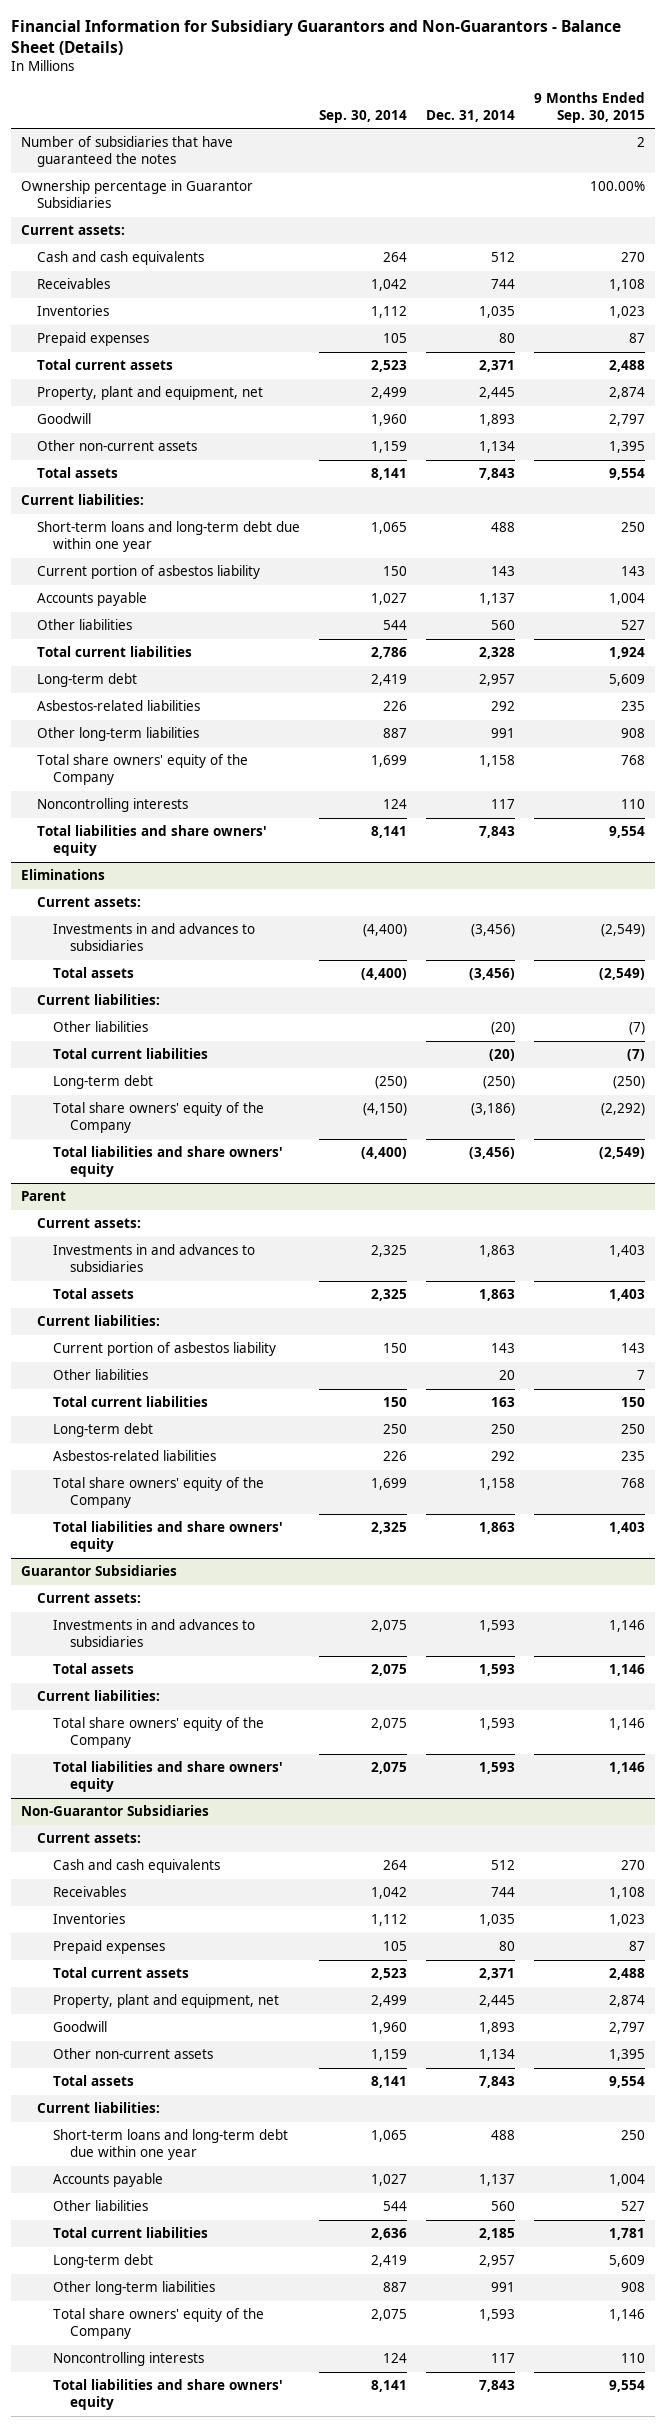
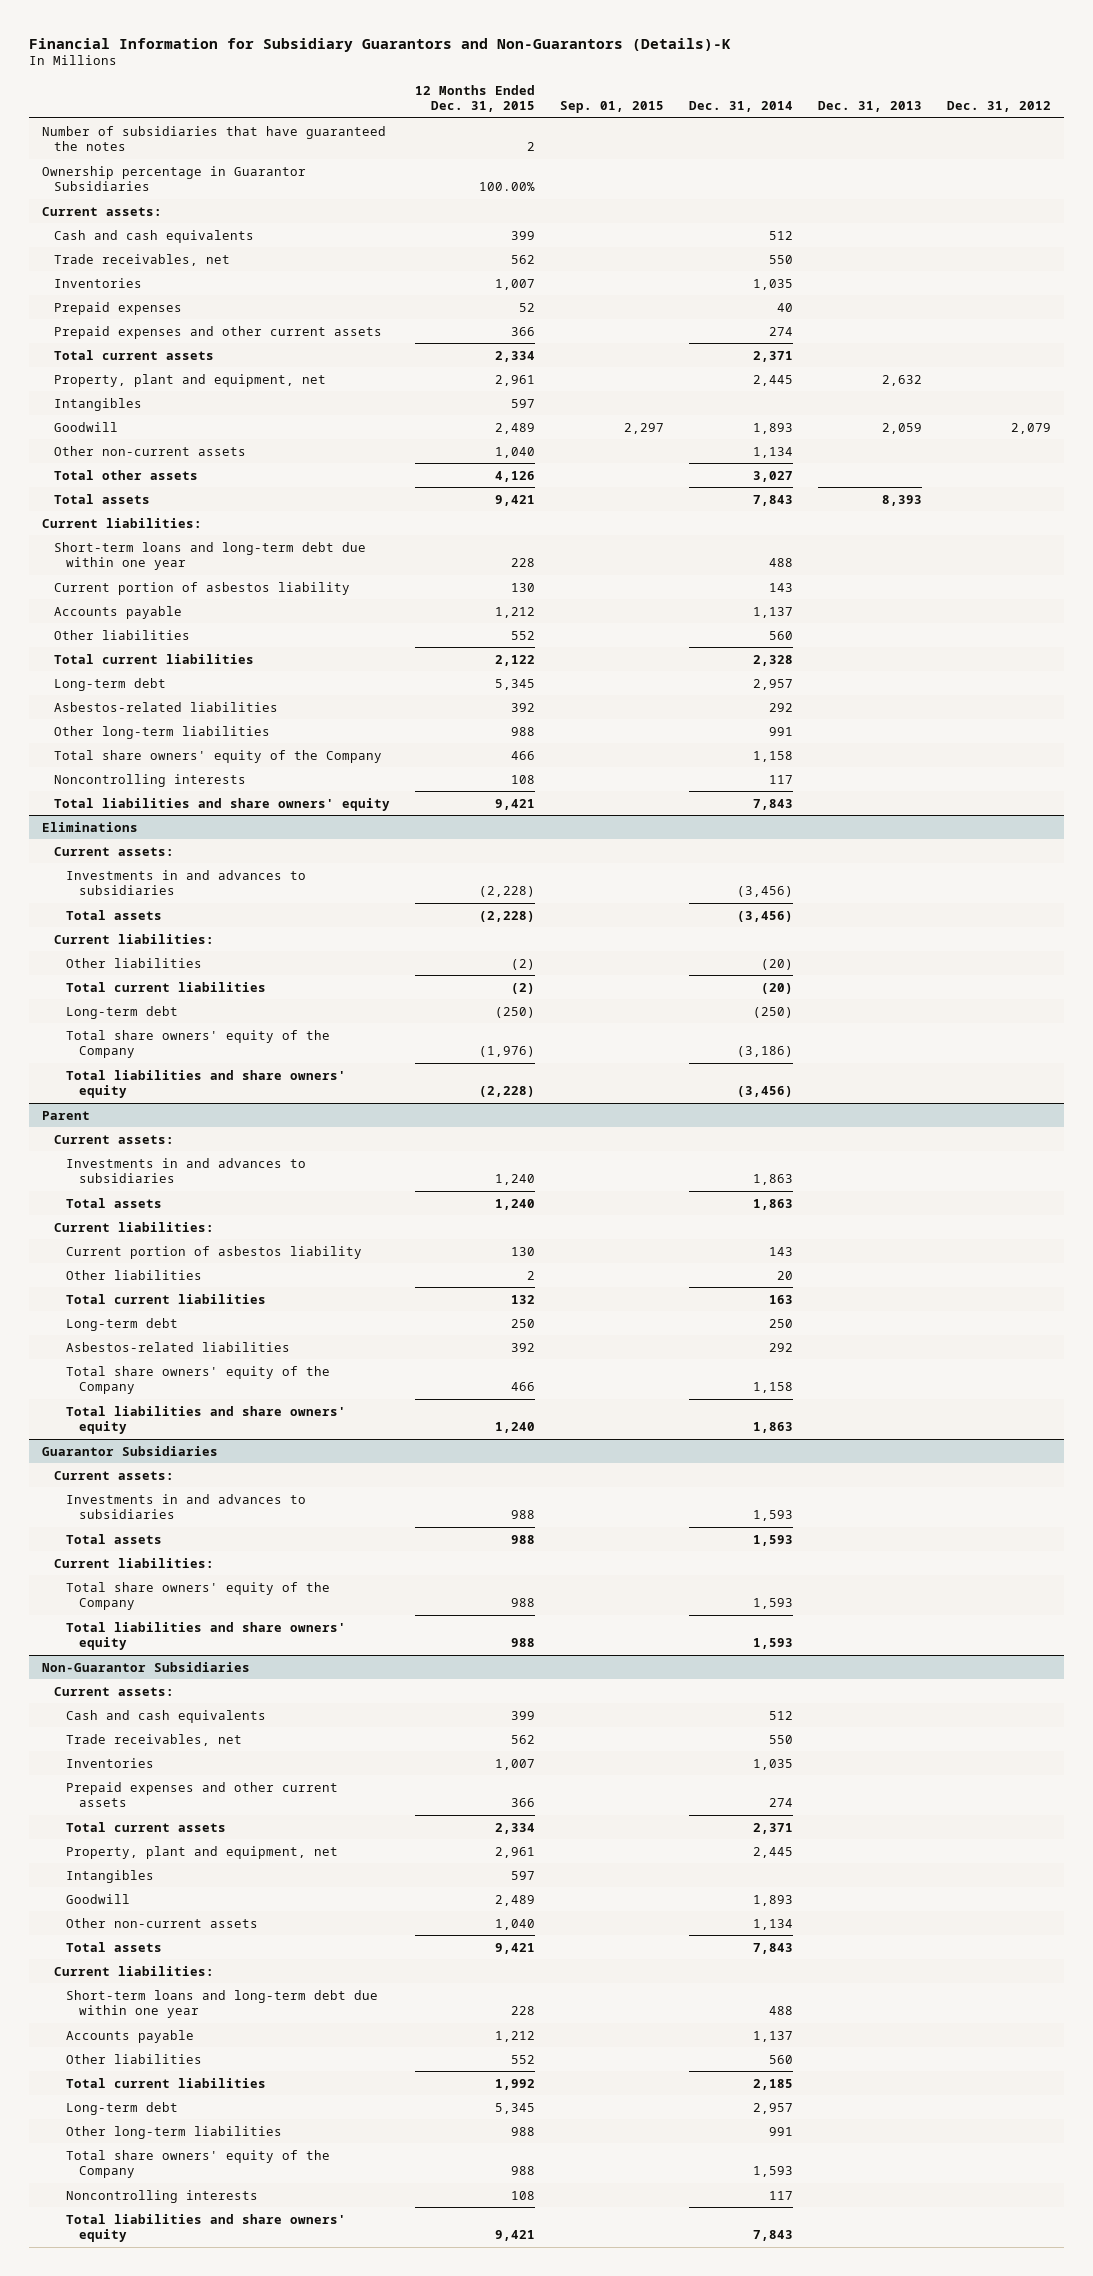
[11,19,622,55] Financial Information for Subsidiary Guarantors and Non-Guarantors - Balance Sheet (Details) -> [28,37,731,52] Financial Information for Subsidiary Guarantors and Non-Guarantors (Details)-K
[319,109,408,123] Sep. 30, 2014 -> none
[534,91,646,123] 9 Months Ended Sep. 30, 2015 -> none
none -> [415,84,536,113] 12 Months Ended Dec. 31, 2015
none -> [560,101,665,114] Sep. 01, 2015
none -> [818,101,923,113] Dec. 31, 2013
none -> [947,101,1052,113] Dec. 31, 2012
[37,278,111,290] Receivables -> [53,253,230,266] Trade receivables, net
[491,279,516,290] 744 -> [769,254,794,264] 550
[499,333,516,344] 80 -> [777,302,794,312] 40
none -> [53,325,382,339] Prepaid expenses and other current assets
none -> [53,397,142,411] Intangibles
none -> [53,469,198,480] Total other assets
[53,1886,127,1898] Receivables -> [66,1733,243,1746] Trade receivables, net
[491,1887,516,1898] 744 -> [769,1734,794,1744] 550
[53,1940,166,1955] Prepaid expenses -> none
none -> [66,1781,339,1807] Prepaid expenses and other current assets
none -> [66,1869,155,1883] Intangibles

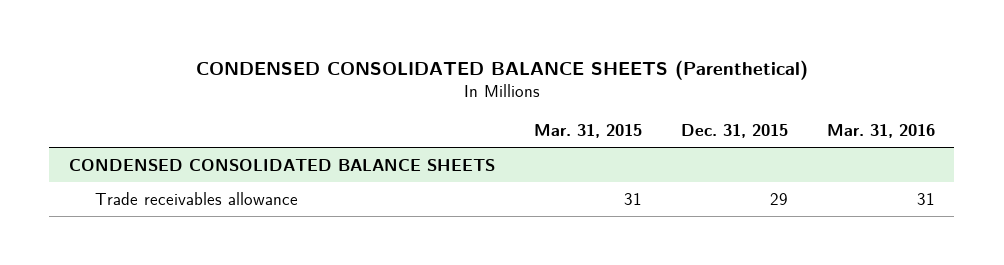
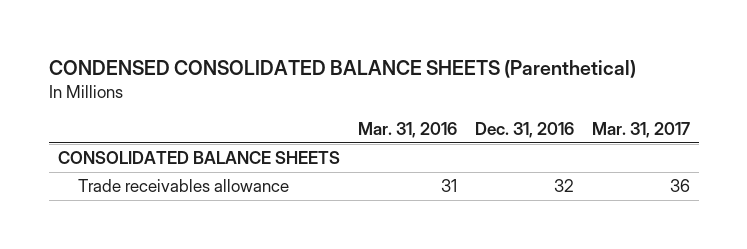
[533,123,642,138] Mar. 31, 2015 -> none
[680,123,788,138] Dec. 31, 2015 -> none
none -> [474,121,574,138] Dec. 31, 2016
none -> [591,121,690,138] Mar. 31, 2017
[68,158,495,171] CONDENSED CONSOLIDATED BALANCE SHEETS -> [57,151,340,165] CONSOLIDATED BALANCE SHEETS

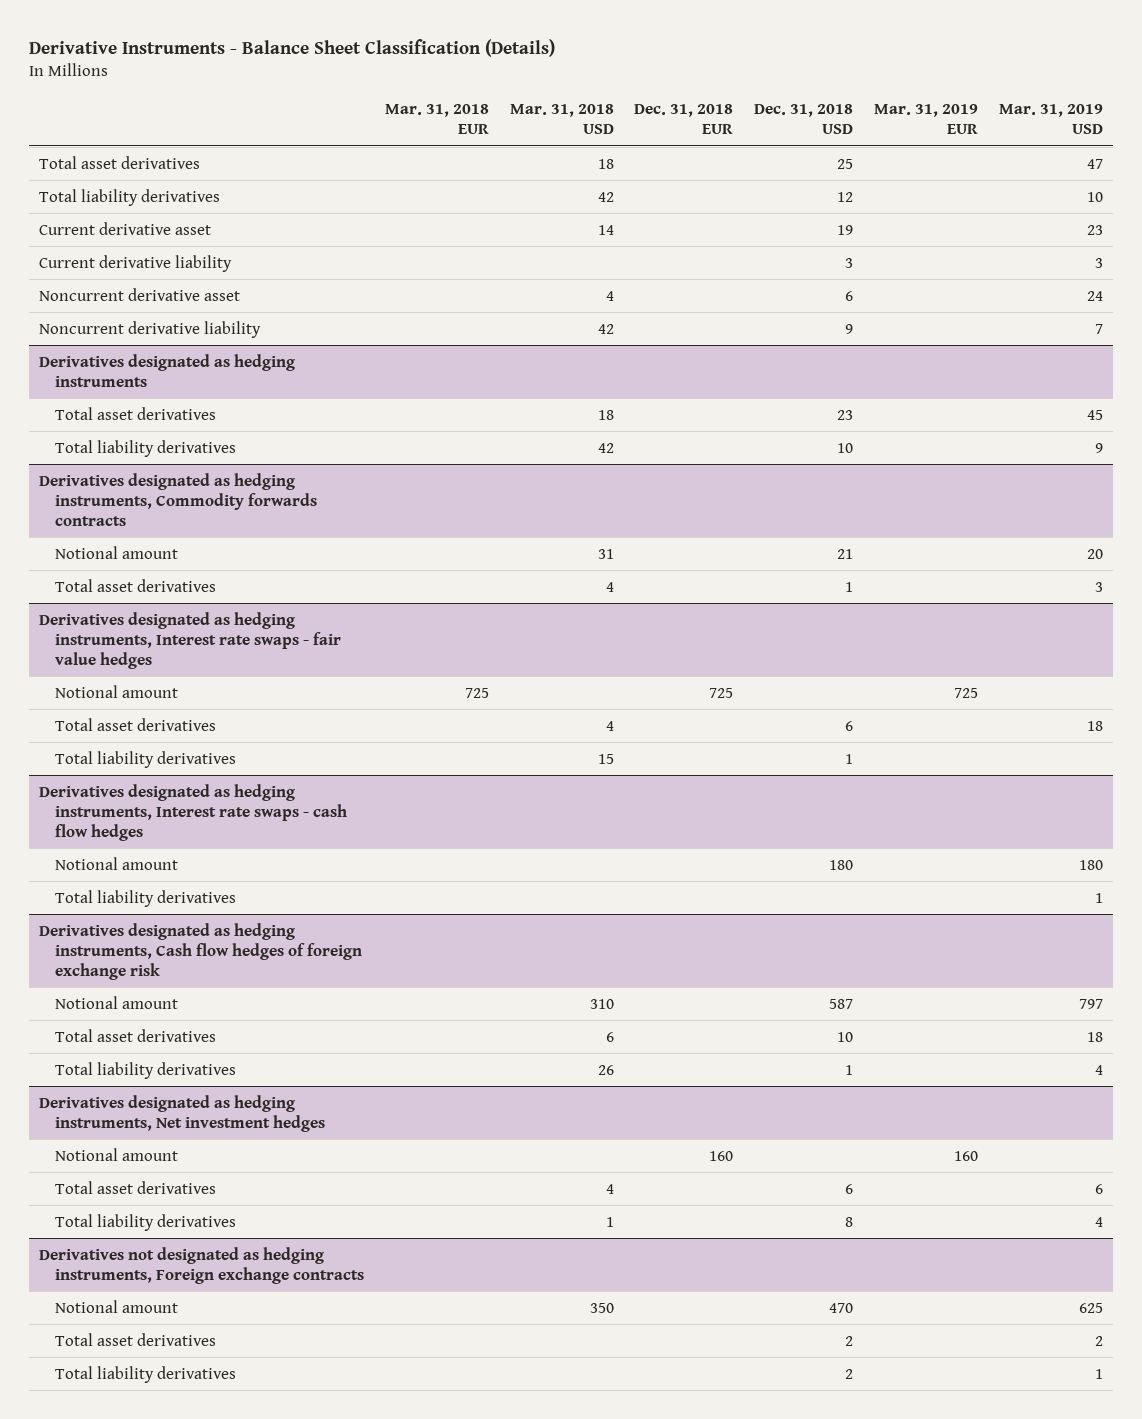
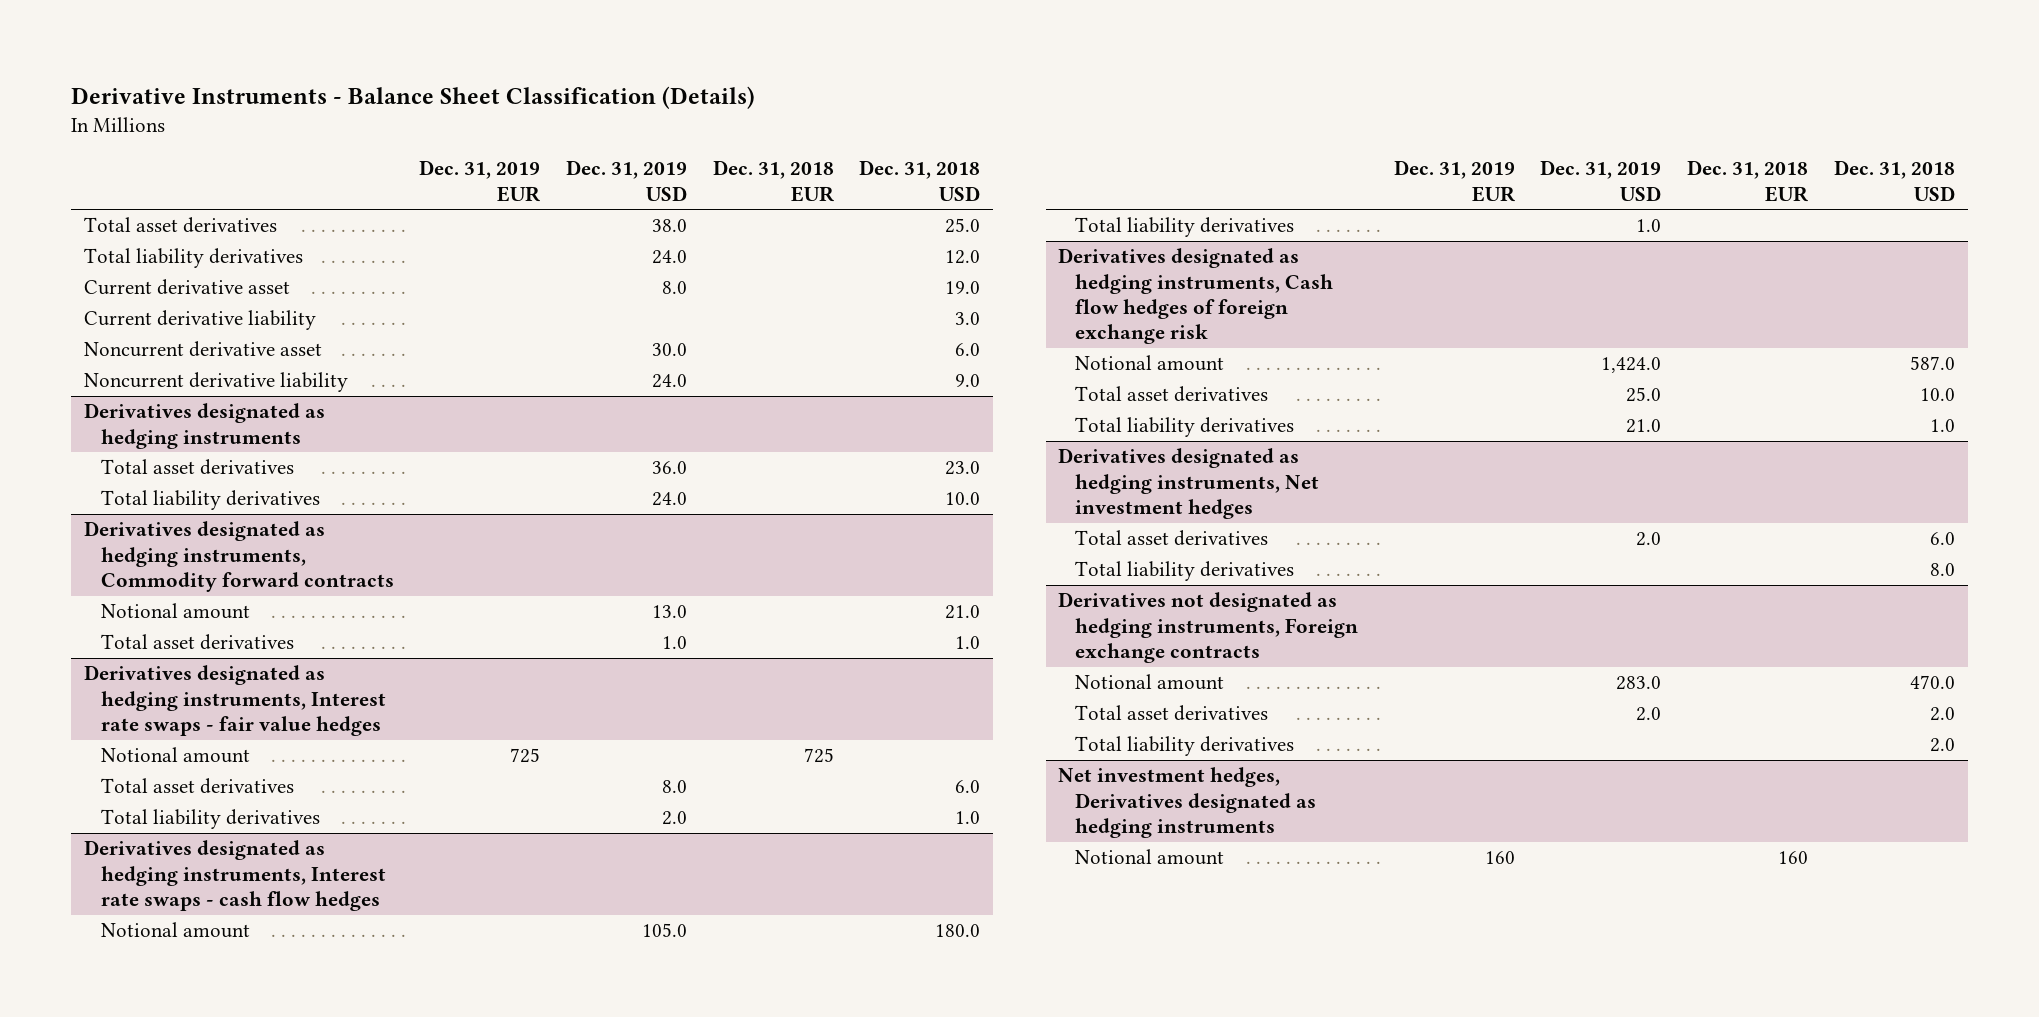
[384,104,489,135] Mar. 31, 2018 EUR -> none
[509,104,614,135] Mar. 31, 2018 USD -> none
[873,104,978,135] Mar. 31, 2019 EUR -> none
[998,104,1103,135] Mar. 31, 2019 USD -> none
none -> [419,160,541,202] Dec. 31, 2019 EUR
none -> [566,160,688,201] Dec. 31, 2019 USD
[837,158,854,169] 25 -> [945,218,981,234] 25.0
[837,191,854,202] 12 -> [945,250,981,265] 12.0
[837,224,854,235] 19 -> [945,281,981,295] 19.0
[845,257,854,268] 3 -> [955,312,981,326] 3.0
[845,290,854,301] 6 -> [955,343,981,357] 6.0
[845,323,854,334] 9 -> [955,374,981,388] 9.0
[837,409,854,420] 23 -> [945,461,981,476] 23.0
[837,442,854,453] 10 -> [945,492,981,506] 10.0
[39,472,317,526] Derivatives designated as hedging instruments, Commodity forwards contracts -> [84,521,394,592] Derivatives designated as hedging instruments, Commodity forward contracts
[837,548,854,559] 21 -> [945,605,981,620] 21.0
[845,581,854,592] 1 -> [955,636,981,650] 1.0
[845,720,854,731] 6 -> [955,780,981,794] 6.0
[845,753,854,764] 1 -> [955,811,981,825] 1.0
[829,859,854,870] 180 -> [935,924,981,938] 180.0
[829,998,854,1009] 587 -> [1909,356,1955,371] 587.0
[837,1031,854,1042] 10 -> [1919,388,1955,402] 10.0
[845,1064,854,1075] 1 -> [1929,419,1955,433] 1.0
[54,1147,178,1161] Notional amount -> none
[845,1183,854,1194] 6 -> [1929,532,1955,546] 6.0
[845,1216,854,1227] 8 -> [1929,563,1955,577] 8.0
[829,1302,854,1313] 470 -> [1909,675,1955,690] 470.0
[845,1335,854,1346] 2 -> [1929,707,1955,722] 2.0
[845,1368,854,1379] 2 -> [1929,738,1955,753] 2.0
none -> [1058,767,1317,838] Net investment hedges, Derivatives designated as hedging instruments
none -> [1075,849,1225,866] Notional amount

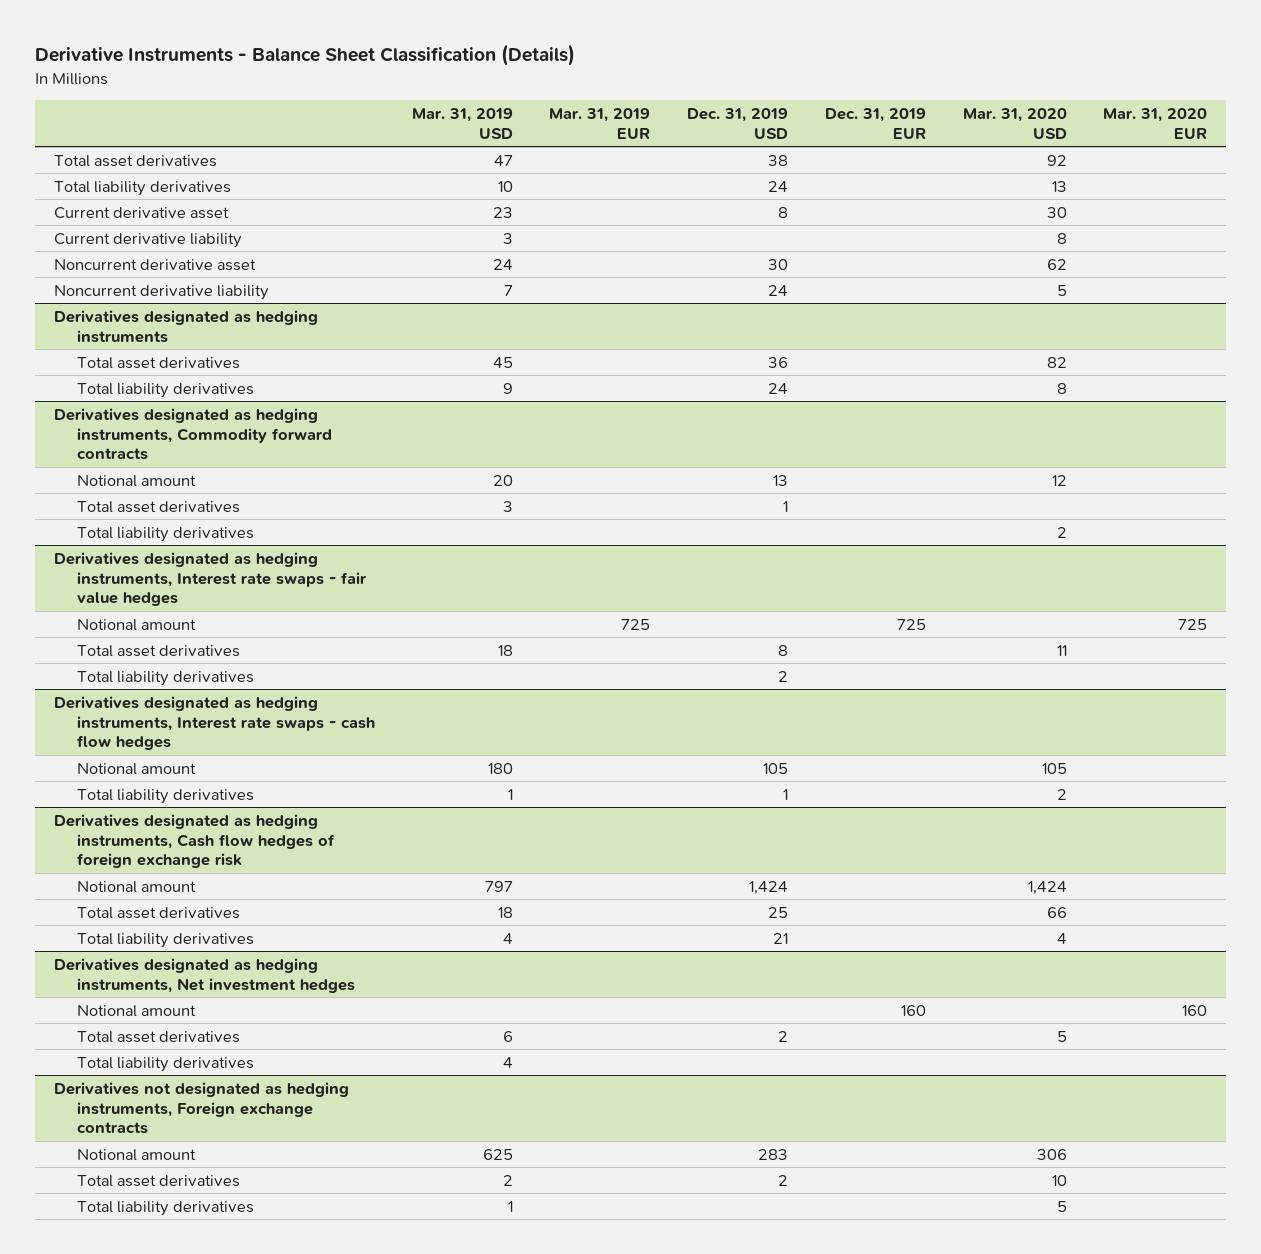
[712,160,834,202] Dec. 31, 2018 EUR -> none
[859,160,981,201] Dec. 31, 2018 USD -> none
none -> [411,108,513,139] Mar. 31, 2019 USD
none -> [549,108,651,139] Mar. 31, 2019 EUR
none -> [962,108,1067,139] Mar. 31, 2020 USD
none -> [1103,108,1208,139] Mar. 31, 2020 EUR
[652,219,688,233] 38.0 -> [768,154,789,166] 38
[652,250,688,265] 24.0 -> [768,180,789,192] 24
[662,281,688,295] 8.0 -> [778,206,789,218] 8
[652,343,688,357] 30.0 -> [768,258,789,270] 30
[652,374,688,389] 24.0 -> [768,284,789,296] 24
[652,461,688,475] 36.0 -> [768,356,789,368] 36
[652,492,688,507] 24.0 -> [768,382,789,394] 24
[652,605,688,619] 13.0 -> [773,474,789,486] 13
[662,636,688,650] 1.0 -> [783,500,789,512] 1
none -> [76,526,254,542] Total liability derivatives
[662,780,688,794] 8.0 -> [778,644,789,656] 8
[662,811,688,826] 2.0 -> [778,670,789,682] 2
[642,923,688,938] 105.0 -> [763,762,789,774] 105
[1636,219,1662,233] 1.0 -> [783,788,789,800] 1
[1601,357,1662,374] 1,424.0 -> [749,880,789,895] 1,424
[1626,387,1662,403] 25.0 -> [768,906,789,918] 25
[1626,419,1662,434] 21.0 -> [773,932,789,944] 21
none -> [76,1004,196,1017] Notional amount
[1636,532,1662,547] 2.0 -> [778,1030,789,1042] 2
[1616,676,1662,691] 283.0 -> [758,1148,789,1160] 283
[1636,707,1662,722] 2.0 -> [778,1174,789,1186] 2
[1058,767,1317,838] Net investment hedges, Derivatives designated as hedging instruments -> none
[1075,849,1225,866] Notional amount -> none

